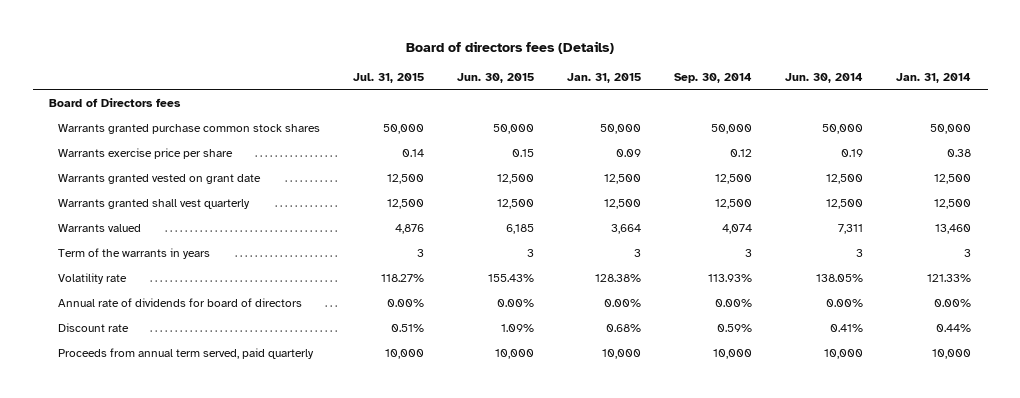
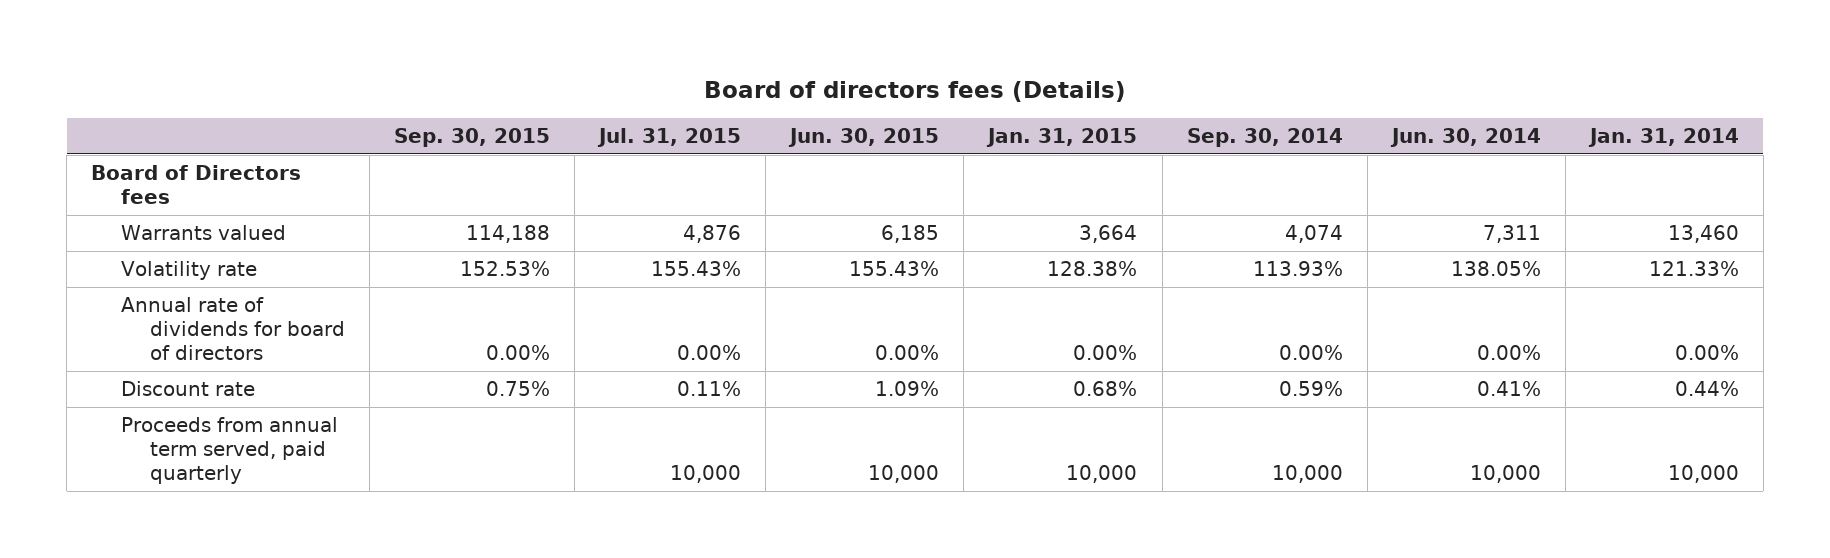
none -> [394,128,551,148] Sep. 30, 2015
[58,123,321,134] Warrants granted purchase common stock shares -> none
[58,147,234,159] Warrants exercise price per share -> none
[58,173,262,184] Warrants granted vested on grant date -> none
[58,198,251,209] Warrants granted shall vest quarterly -> none
[58,247,211,259] Term of the warrants in years -> none
[381,273,425,282] 118.27% -> [651,261,742,277] 155.43%
[391,323,425,332] 0.51% -> [677,381,742,397] 0.11%

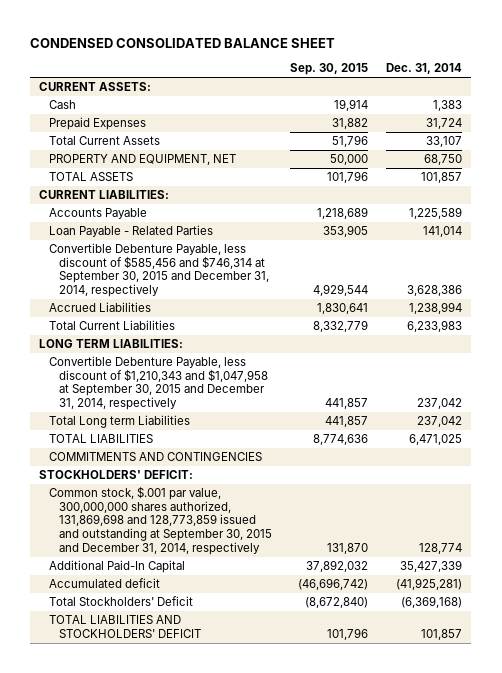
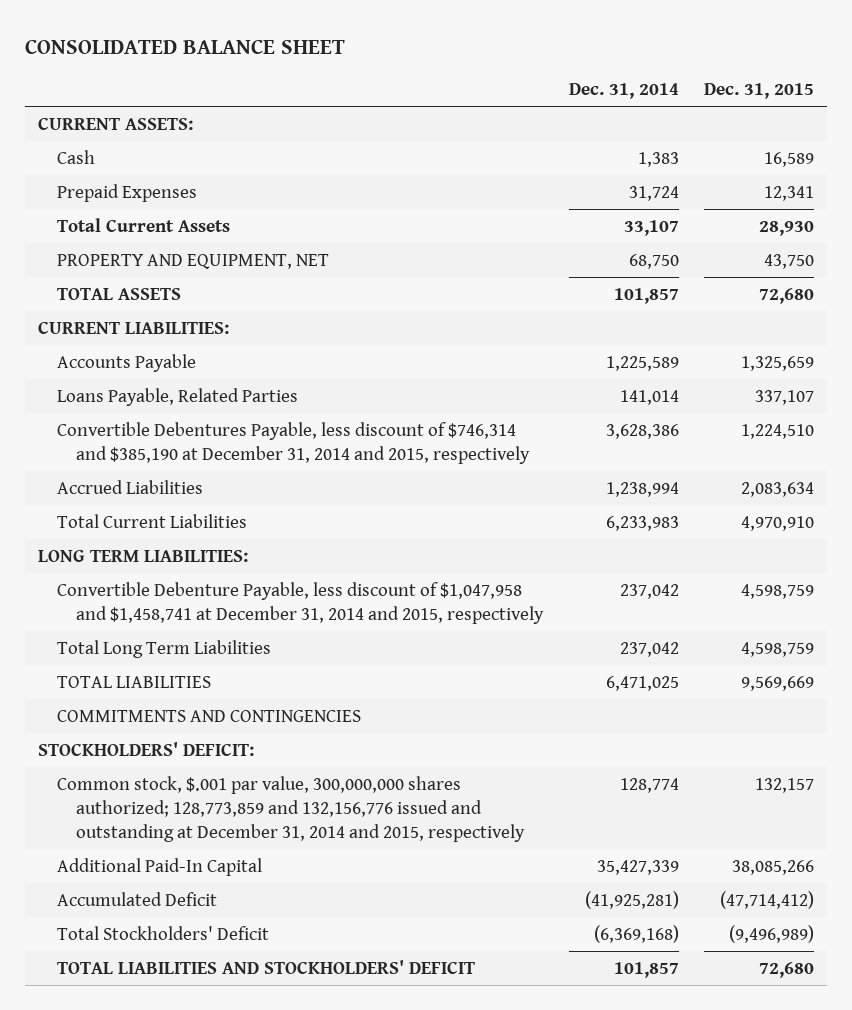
[30,37,336,48] CONDENSED CONSOLIDATED BALANCE SHEET -> [24,38,345,54] CONSOLIDATED BALANCE SHEET
[290,63,369,76] Sep. 30, 2015 -> none
none -> [704,83,815,100] Dec. 31, 2015
[49,225,214,238] Loan Payable - Related Parties -> [56,387,298,406] Loans Payable, Related Parties
[49,243,270,297] Convertible Debenture Payable, less discount of $585,456 and $746,314 at September 30, 2015 and December 31, 2014, respectively -> [56,421,530,464] Convertible Debentures Payable, less discount of $746,314 and $385,190 at December 31, 2014 and 2015, respectively
[49,356,269,410] Convertible Debenture Payable, less discount of $1,210,343 and $1,047,958 at September 30, 2015 and December 31, 2014, respectively -> [56,581,544,624] Convertible Debenture Payable, less discount of $1,047,958 and $1,458,741 at December 31, 2014 and 2015, respectively
[49,415,191,429] Total Long term Liabilities -> [56,639,271,658] Total Long Term Liabilities
[49,486,273,555] Common stock, $.001 par value, 300,000,000 shares authorized, 131,869,698 and 128,773,859 issued and outstanding at September 30, 2015 and December 31, 2014, respectively -> [56,775,525,843] Common stock, $.001 par value, 300,000,000 shares authorized; 128,773,859 and 132,156,776 issued and outstanding at December 31, 2014 and 2015, respectively
[49,578,161,589] Accumulated deficit -> [56,891,217,906] Accumulated Deficit

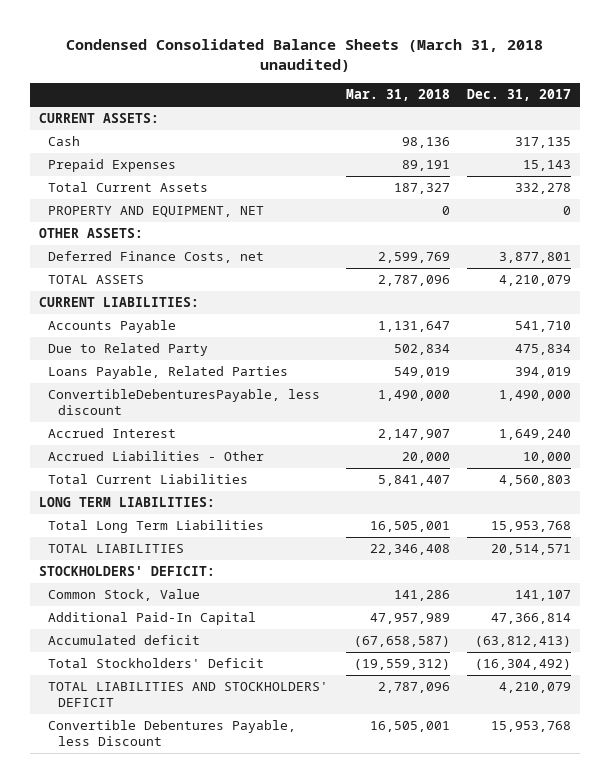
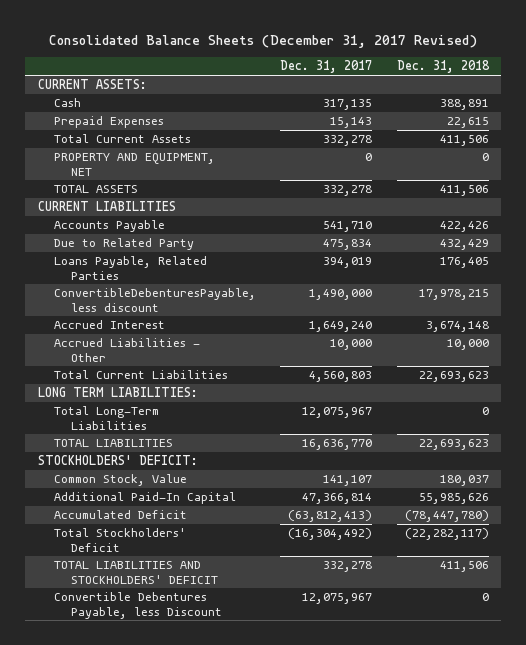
[66,39,544,73] Condensed Consolidated Balance Sheets (March 31, 2018 unaudited) -> [49,34,478,48] Consolidated Balance Sheets (December 31, 2017 Revised)
[345,89,450,102] Mar. 31, 2018 -> none
none -> [396,60,490,74] Dec. 31, 2018
[38,228,143,239] OTHER ASSETS: -> none
[48,251,265,264] Deferred Finance Costs, net -> none
[499,275,572,287] 4,210,079 -> [323,185,373,197] 332,278
[38,297,199,308] CURRENT LIABILITIES: -> [37,201,176,212] CURRENT LIABILITIES
[48,520,265,534] Total Long Term Liabilities -> [54,406,160,430] Total Long-Term Liabilities
[491,521,572,533] 15,953,768 -> [302,407,373,419] 12,075,967
[491,544,572,556] 20,514,571 -> [302,439,373,451] 16,636,770
[48,635,201,646] Accumulated deficit -> [54,510,188,520] Accumulated Deficit
[499,682,572,694] 4,210,079 -> [323,561,373,573] 332,278
[491,721,572,733] 15,953,768 -> [302,593,373,605] 12,075,967

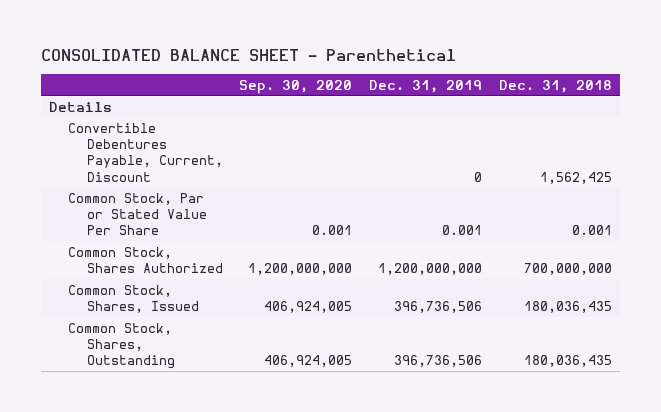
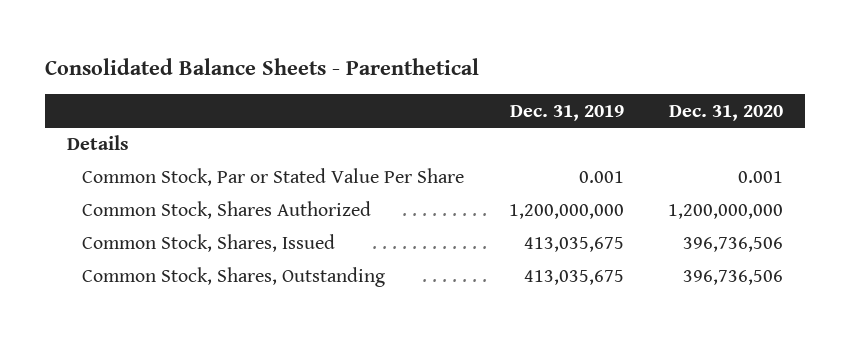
[40,48,456,61] CONSOLIDATED BALANCE SHEET - Parenthetical -> [45,57,480,75] Consolidated Balance Sheets - Parenthetical
[239,79,353,94] Sep. 30, 2020 -> none
[499,79,613,93] Dec. 31, 2018 -> none
none -> [669,104,784,121] Dec. 31, 2020
[67,122,223,182] Convertible Debentures Payable, Current, Discount -> none
[394,300,483,313] 396,736,506 -> [523,237,624,253] 413,035,675
[394,355,483,368] 396,736,506 -> [523,270,624,286] 413,035,675

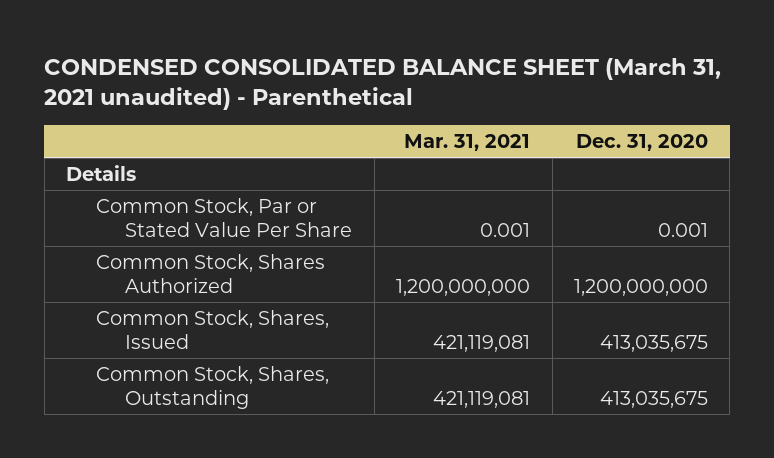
[45,57,480,75] Consolidated Balance Sheets - Parenthetical -> [44,57,722,111] CONDENSED CONSOLIDATED BALANCE SHEET (March 31, 2021 unaudited) - Parenthetical
[509,104,624,121] Dec. 31, 2019 -> none
none -> [404,134,531,152] Mar. 31, 2021
[683,237,784,253] 396,736,506 -> [600,334,709,352] 413,035,675
[683,270,784,286] 396,736,506 -> [600,390,709,408] 413,035,675

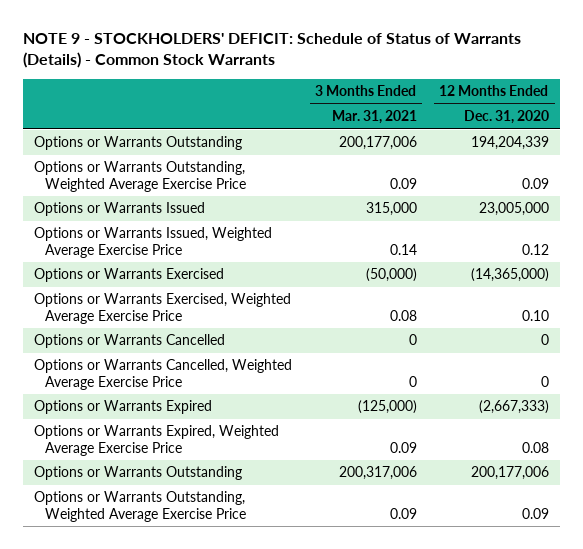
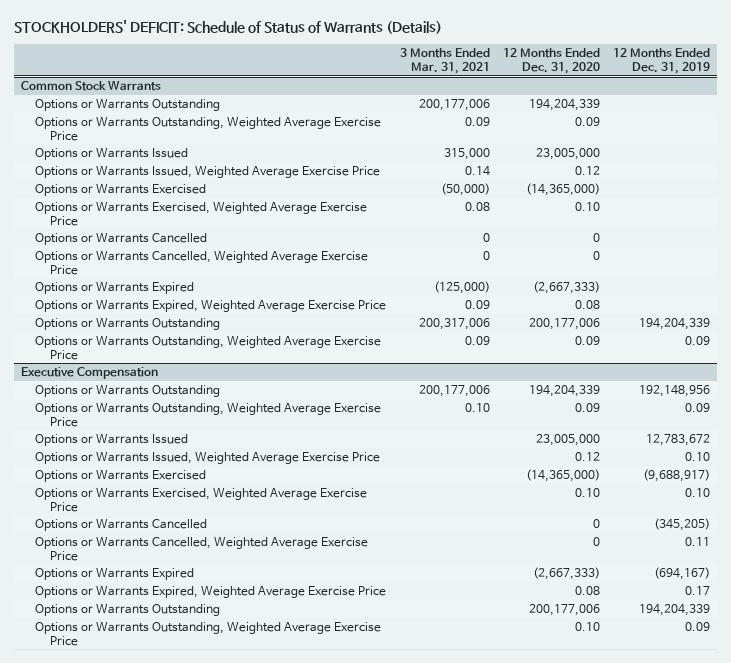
[22,32,521,68] NOTE 9 - STOCKHOLDERS' DEFICIT: Schedule of Status of Warrants (Details) - Common Stock Warrants -> [14,20,443,35] STOCKHOLDERS' DEFICIT: Schedule of Status of Warrants (Details)
none -> [613,48,711,74] 12 Months Ended Dec. 31, 2019
none -> [20,81,161,92] Common Stock Warrants
none -> [20,367,158,380] Executive Compensation
none -> [35,385,221,398] Options or Warrants Outstanding
none -> [35,403,382,427] Options or Warrants Outstanding, Weighted Average Exercise Price
none -> [35,434,189,447] Options or Warrants Issued
none -> [35,452,381,465] Options or Warrants Issued, Weighted Average Exercise Price
none -> [35,470,207,483] Options or Warrants Exercised
none -> [35,488,368,512] Options or Warrants Exercised, Weighted Average Exercise Price
none -> [35,519,208,532] Options or Warrants Cancelled
none -> [35,537,369,561] Options or Warrants Cancelled, Weighted Average Exercise Price
none -> [35,568,195,581] Options or Warrants Expired
none -> [35,586,387,599] Options or Warrants Expired, Weighted Average Exercise Price
none -> [35,604,221,617] Options or Warrants Outstanding
none -> [35,622,382,646] Options or Warrants Outstanding, Weighted Average Exercise Price

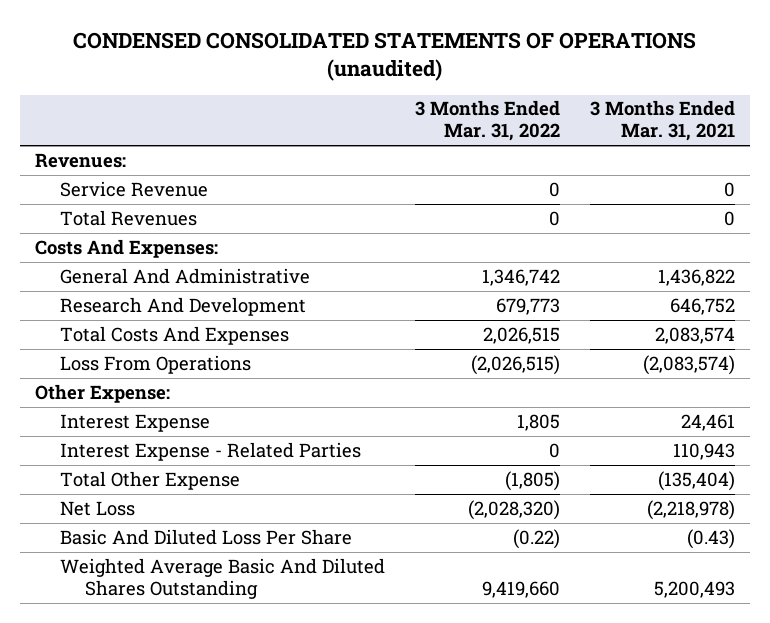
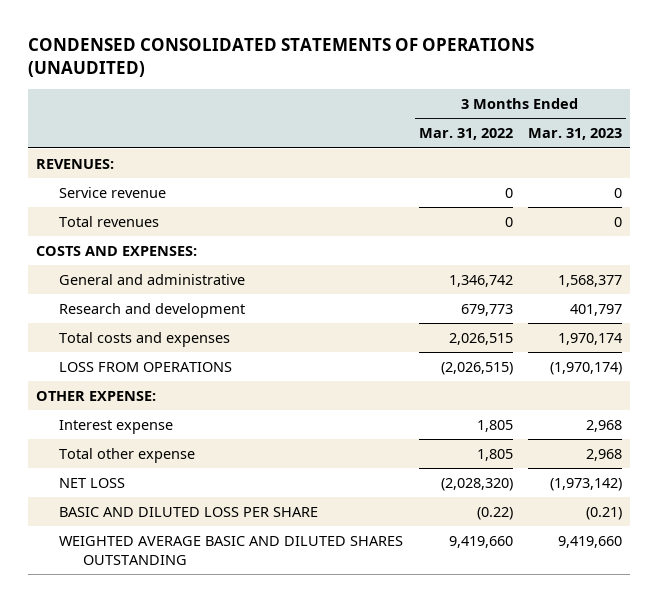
[72,31,696,82] CONDENSED CONSOLIDATED STATEMENTS OF OPERATIONS (unaudited) -> [28,38,535,77] CONDENSED CONSOLIDATED STATEMENTS OF OPERATIONS (UNAUDITED)
[590,100,736,142] 3 Months Ended Mar. 31, 2021 -> none
none -> [528,128,623,141] Mar. 31, 2023
[59,441,361,461] Interest Expense - Related Parties -> none
[34,152,126,168] Revenues: -> [35,159,114,170] REVENUES:
[59,180,208,197] Service Revenue -> [59,187,167,199] Service revenue
[59,209,197,226] Total Revenues -> [59,216,160,228] Total revenues
[34,238,218,258] Costs And Expenses: -> [35,246,197,257] COSTS AND EXPENSES:
[59,267,310,284] General And Administrative -> [59,274,246,286] General and administrative
[59,296,306,316] Research And Development -> [59,303,246,319] Research and development
[59,325,289,345] Total Costs And Expenses -> [59,332,231,348] Total costs and expenses
[59,354,251,374] Loss From Operations -> [59,362,233,373] LOSS FROM OPERATIONS
[34,383,170,403] Other Expense: -> [35,391,156,402] OTHER EXPENSE:
[59,413,210,432] Interest Expense -> [59,420,174,435] Interest expense
[59,470,240,490] Total Other Expense -> [59,448,196,464] Total other expense
[504,470,560,491] (1,805) -> [476,449,513,462] 1,805
[59,500,135,516] Net Loss -> [59,478,126,489] NET LOSS
[59,528,352,545] Basic And Diluted Loss Per Share -> [59,507,319,518] BASIC AND DILUTED LOSS PER SHARE
[59,557,385,599] Weighted Average Basic And Diluted Shares Outstanding -> [59,536,404,565] WEIGHTED AVERAGE BASIC AND DILUTED SHARES OUTSTANDING

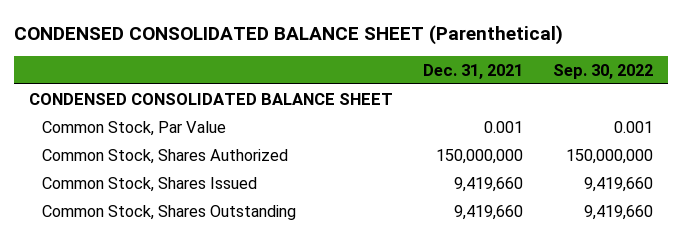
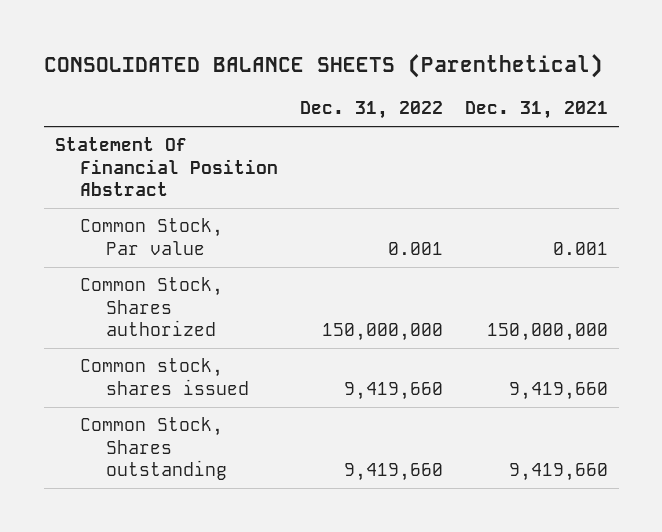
[14,24,564,45] CONDENSED CONSOLIDATED BALANCE SHEET (Parenthetical) -> [43,53,603,78] CONSOLIDATED BALANCE SHEETS (Parenthetical)
[553,63,654,79] Sep. 30, 2022 -> none
none -> [299,101,443,120] Dec. 31, 2022
[29,92,394,105] CONDENSED CONSOLIDATED BALANCE SHEET -> [54,137,279,197] Statement Of Financial Position Abstract
[42,120,227,136] Common Stock, Par Value -> [80,218,224,255] Common Stock, Par value
[42,148,289,164] Common Stock, Shares Authorized -> [80,277,224,337] Common Stock, Shares authorized
[42,176,258,192] Common Stock, Shares Issued -> [80,358,249,395] Common stock, shares issued
[42,204,297,220] Common Stock, Shares Outstanding -> [80,417,227,481] Common Stock, Shares outstanding

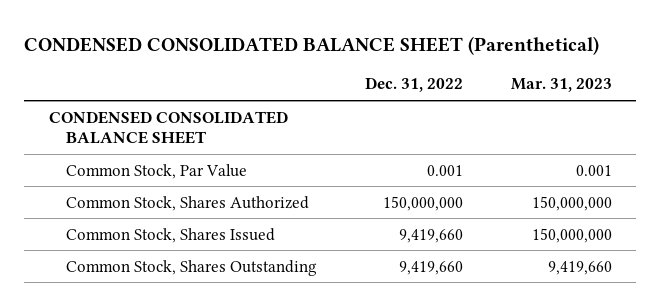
[43,53,603,78] CONSOLIDATED BALANCE SHEETS (Parenthetical) -> [24,35,600,55] CONDENSED CONSOLIDATED BALANCE SHEET (Parenthetical)
[464,101,608,120] Dec. 31, 2021 -> none
none -> [510,78,612,93] Mar. 31, 2023
[54,137,279,197] Statement Of Financial Position Abstract -> [48,110,288,144] CONDENSED CONSOLIDATED BALANCE SHEET
[80,218,224,255] Common Stock, Par value -> [65,163,247,179] Common Stock, Par Value
[80,277,224,337] Common Stock, Shares authorized -> [65,195,309,211] Common Stock, Shares Authorized
[80,358,249,395] Common stock, shares issued -> [65,227,275,243] Common Stock, Shares Issued
[80,417,227,481] Common Stock, Shares outstanding -> [65,259,317,276] Common Stock, Shares Outstanding

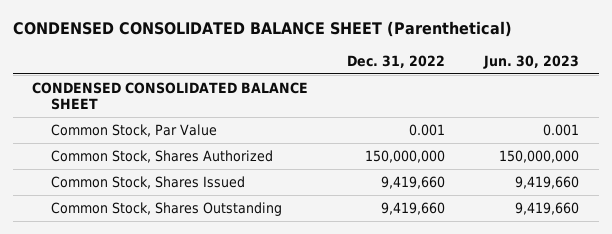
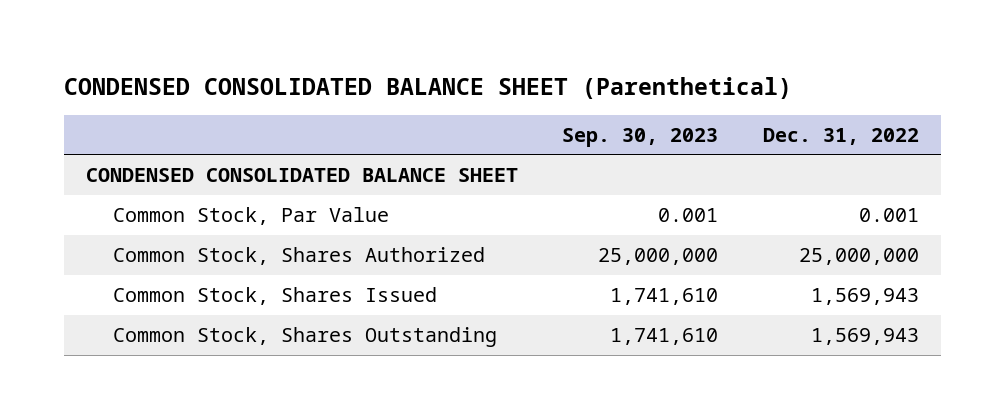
[483,54,580,69] Jun. 30, 2023 -> none
none -> [562,127,719,147] Sep. 30, 2023
[365,150,446,164] 150,000,000 -> [798,248,919,266] 25,000,000
[381,176,446,190] 9,419,660 -> [810,288,919,306] 1,569,943
[381,202,446,216] 9,419,660 -> [810,328,919,346] 1,569,943

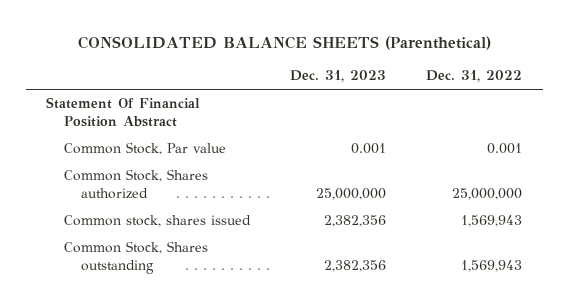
[64,76,793,99] CONDENSED CONSOLIDATED BALANCE SHEET (Parenthetical) -> [78,36,492,51] CONSOLIDATED BALANCE SHEETS (Parenthetical)
[562,127,719,147] Sep. 30, 2023 -> none
none -> [290,70,387,83] Dec. 31, 2023
[86,168,519,183] CONDENSED CONSOLIDATED BALANCE SHEET -> [46,97,201,127] Statement Of Financial Position Abstract
[112,207,389,226] Common Stock, Par Value -> [63,142,226,156] Common Stock, Par value
[112,247,485,266] Common Stock, Shares Authorized -> [63,169,208,199] Common Stock, Shares authorized
[112,287,437,306] Common Stock, Shares Issued -> [63,215,251,228] Common stock, shares issued
[112,327,497,348] Common Stock, Shares Outstanding -> [63,241,208,274] Common Stock, Shares outstanding

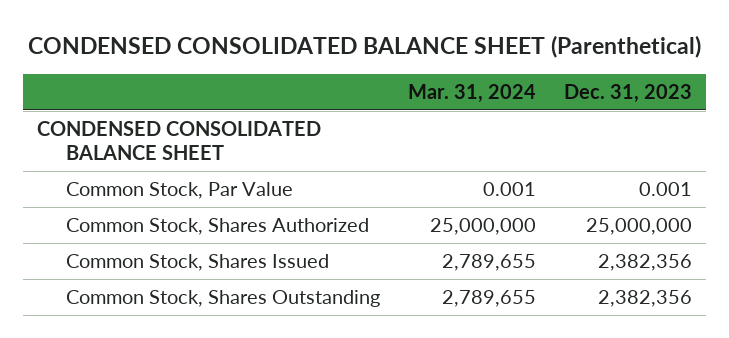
[78,36,492,51] CONSOLIDATED BALANCE SHEETS (Parenthetical) -> [27,35,701,59] CONDENSED CONSOLIDATED BALANCE SHEET (Parenthetical)
[426,70,523,83] Dec. 31, 2022 -> none
none -> [408,84,537,104] Mar. 31, 2024
[46,97,201,127] Statement Of Financial Position Abstract -> [36,121,321,161] CONDENSED CONSOLIDATED BALANCE SHEET
[63,142,226,156] Common Stock, Par value -> [66,182,294,200] Common Stock, Par Value
[63,169,208,199] Common Stock, Shares authorized -> [66,218,370,236] Common Stock, Shares Authorized
[63,215,251,228] Common stock, shares issued -> [66,254,330,272] Common Stock, Shares Issued
[63,241,208,274] Common Stock, Shares outstanding -> [66,290,381,308] Common Stock, Shares Outstanding

